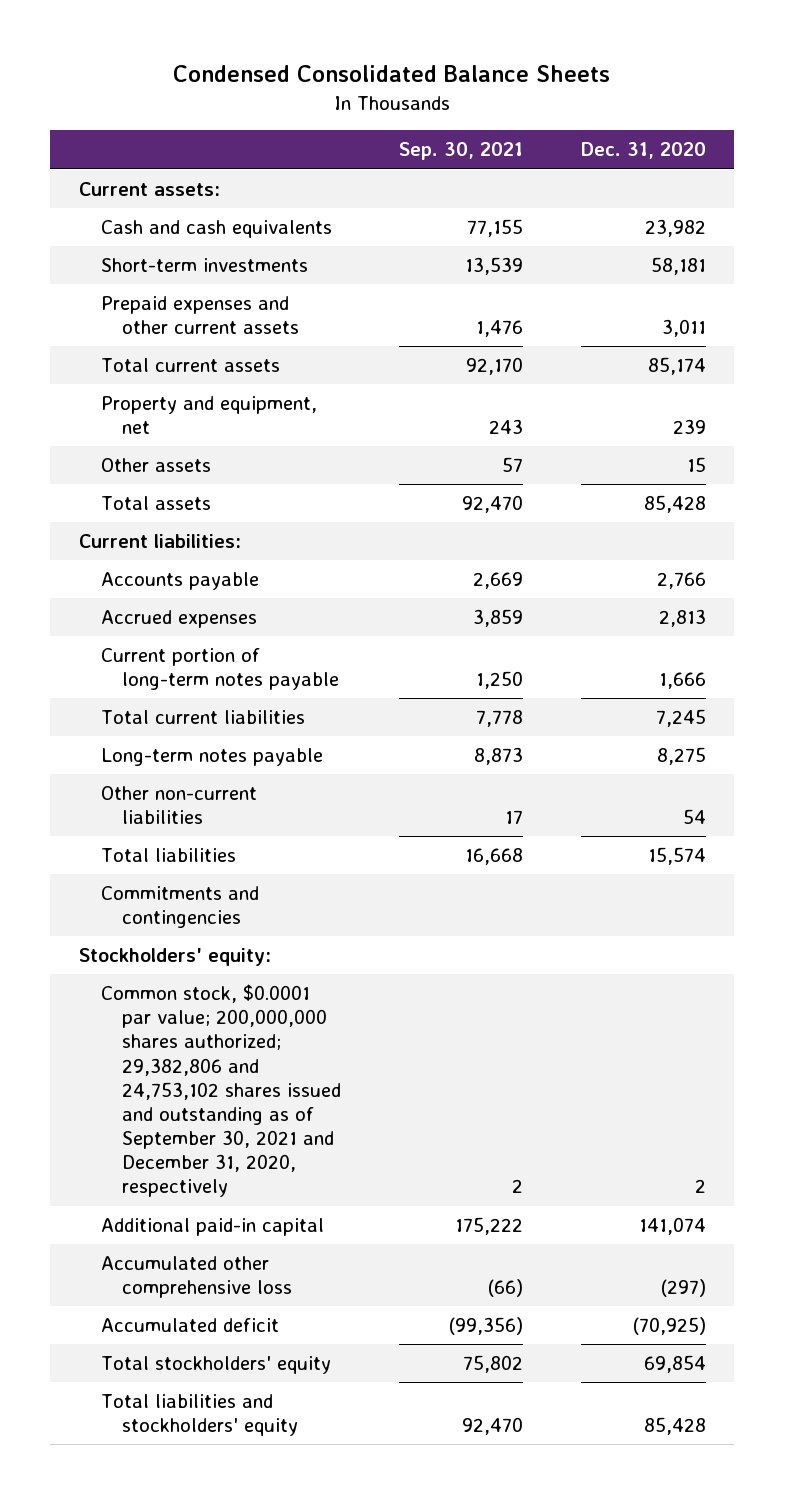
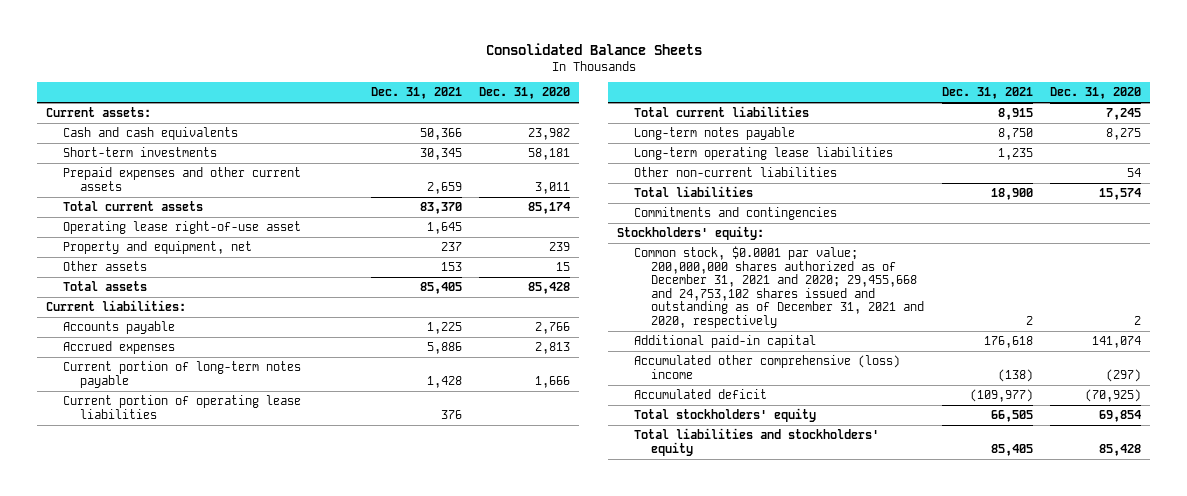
[173,65,611,83] Condensed Consolidated Balance Sheets -> [485,43,702,56] Consolidated Balance Sheets
[399,142,524,161] Sep. 30, 2021 -> none
none -> [370,87,462,100] Dec. 31, 2021
none -> [63,221,302,235] Operating lease right-of-use asset
none -> [63,395,302,419] Current portion of operating lease liabilities
none -> [633,147,893,161] Long-term operating lease liabilities
[100,984,342,1198] Common stock, $0.0001 par value; 200,000,000 shares authorized; 29,382,806 and 24,753,102 shares issued and outstanding as of September 30, 2021 and December 31, 2020, respectively -> [633,246,925,328] Common stock, $0.0001 par value; 200,000,000 shares authorized as of December 31, 2021 and 2020; 29,455,668 and 24,753,102 shares issued and outstanding as of December 31, 2021 and 2020, respectively
[100,1256,293,1299] Accumulated other comprehensive loss -> [633,355,900,379] Accumulated other comprehensive (loss) income

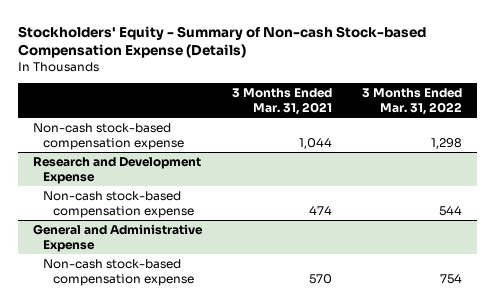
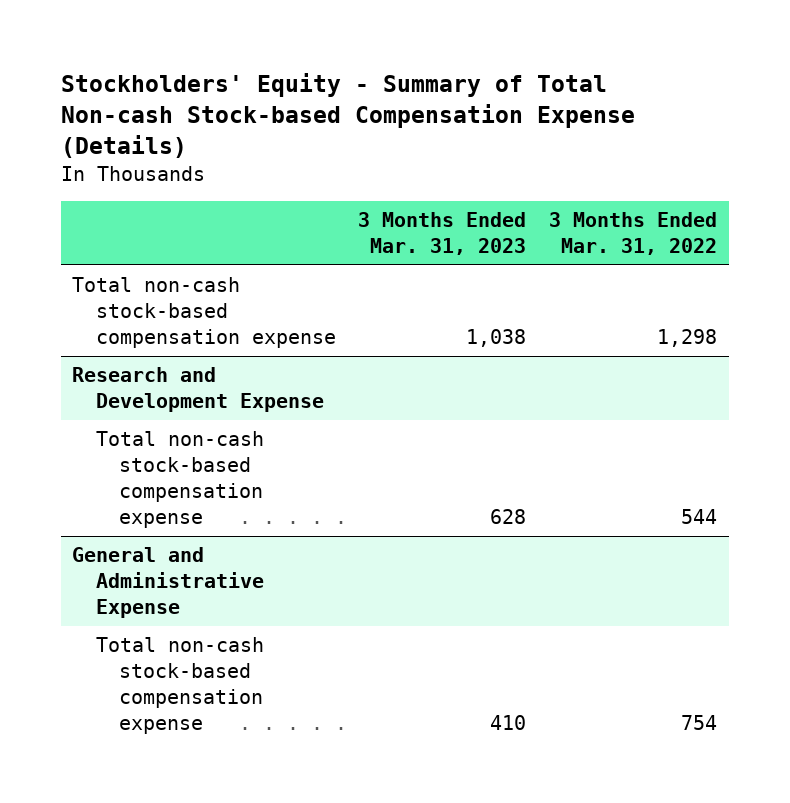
[18,25,427,58] Stockholders' Equity - Summary of Non-cash Stock-based Compensation Expense (Details) -> [60,72,635,159] Stockholders' Equity - Summary of Total Non-cash Stock-based Compensation Expense (Details)
[232,87,333,115] 3 Months Ended Mar. 31, 2021 -> none
none -> [358,212,527,256] 3 Months Ended Mar. 31, 2023
[33,123,185,151] Non-cash stock-based compensation expense -> [72,277,336,349] Total non-cash stock-based compensation expense
[43,191,195,219] Non-cash stock-based compensation expense -> [95,431,264,529] Total non-cash stock-based compensation expense
[43,259,195,287] Non-cash stock-based compensation expense -> [95,637,264,735] Total non-cash stock-based compensation expense

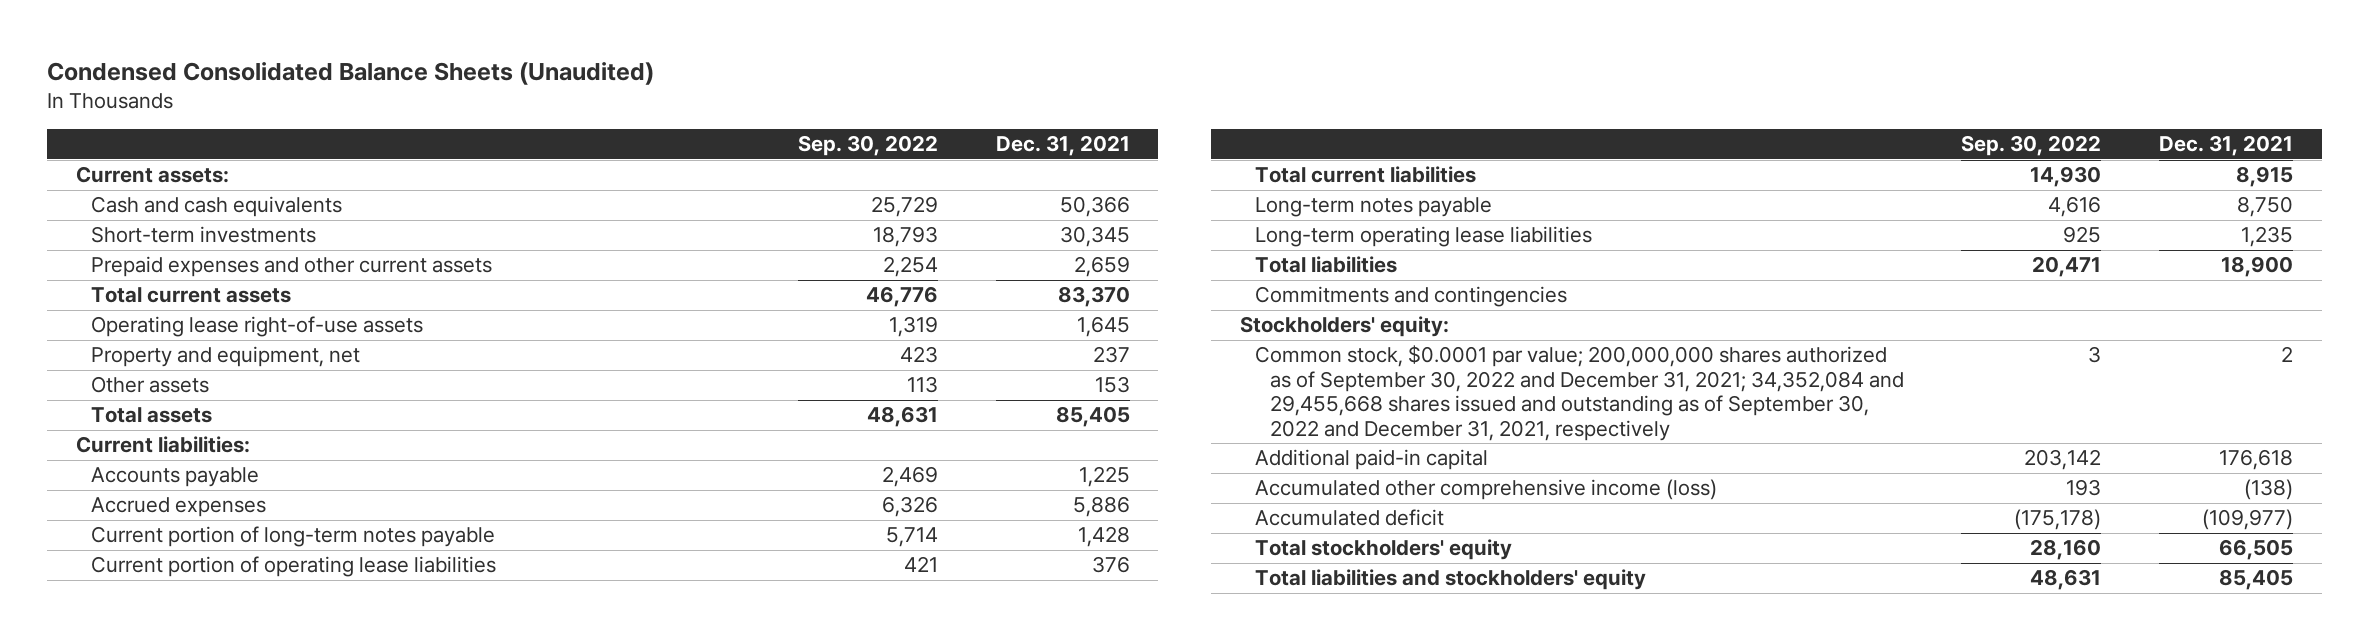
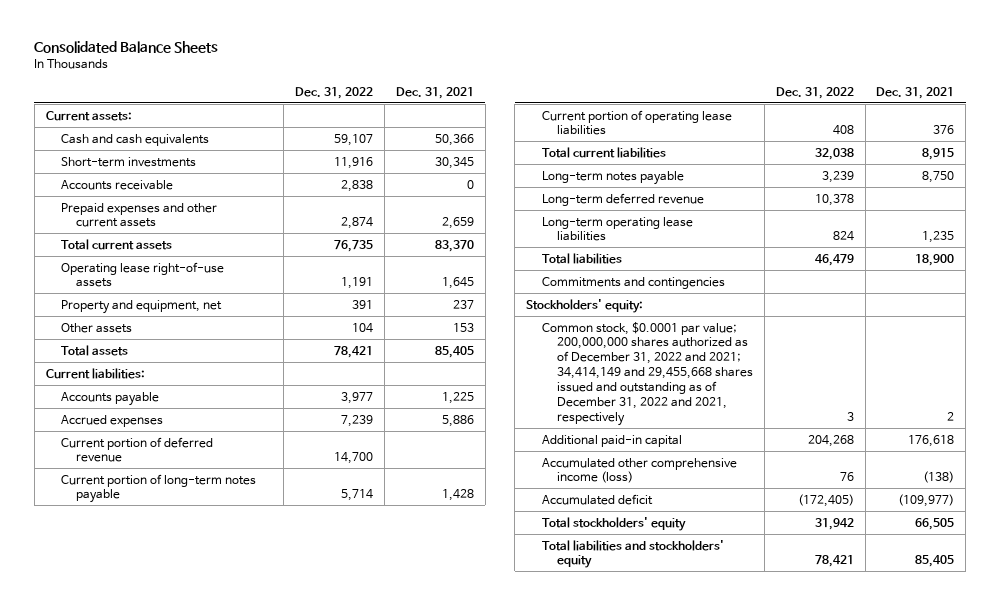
[47,61,655,85] Condensed Consolidated Balance Sheets (Unaudited) -> [34,41,219,54] Consolidated Balance Sheets
[798,135,939,157] Sep. 30, 2022 -> none
none -> [295,86,374,99] Dec. 31, 2022
none -> [61,179,174,190] Accounts receivable
none -> [61,436,214,463] Current portion of deferred revenue
none -> [541,192,704,206] Long-term deferred revenue
[1254,345,1904,441] Common stock, $0.0001 par value; 200,000,000 shares authorized as of September 30, 2022 and December 31, 2021; 34,352,084 and 29,455,668 shares issued and outstanding as of September 30, 2022 and December 31, 2021, respectively -> [541,321,753,426] Common stock, $0.0001 par value; 200,000,000 shares authorized as of December 31, 2022 and 2021; 34,414,149 and 29,455,668 shares issued and outstanding as of December 31, 2022 and 2021, respectively

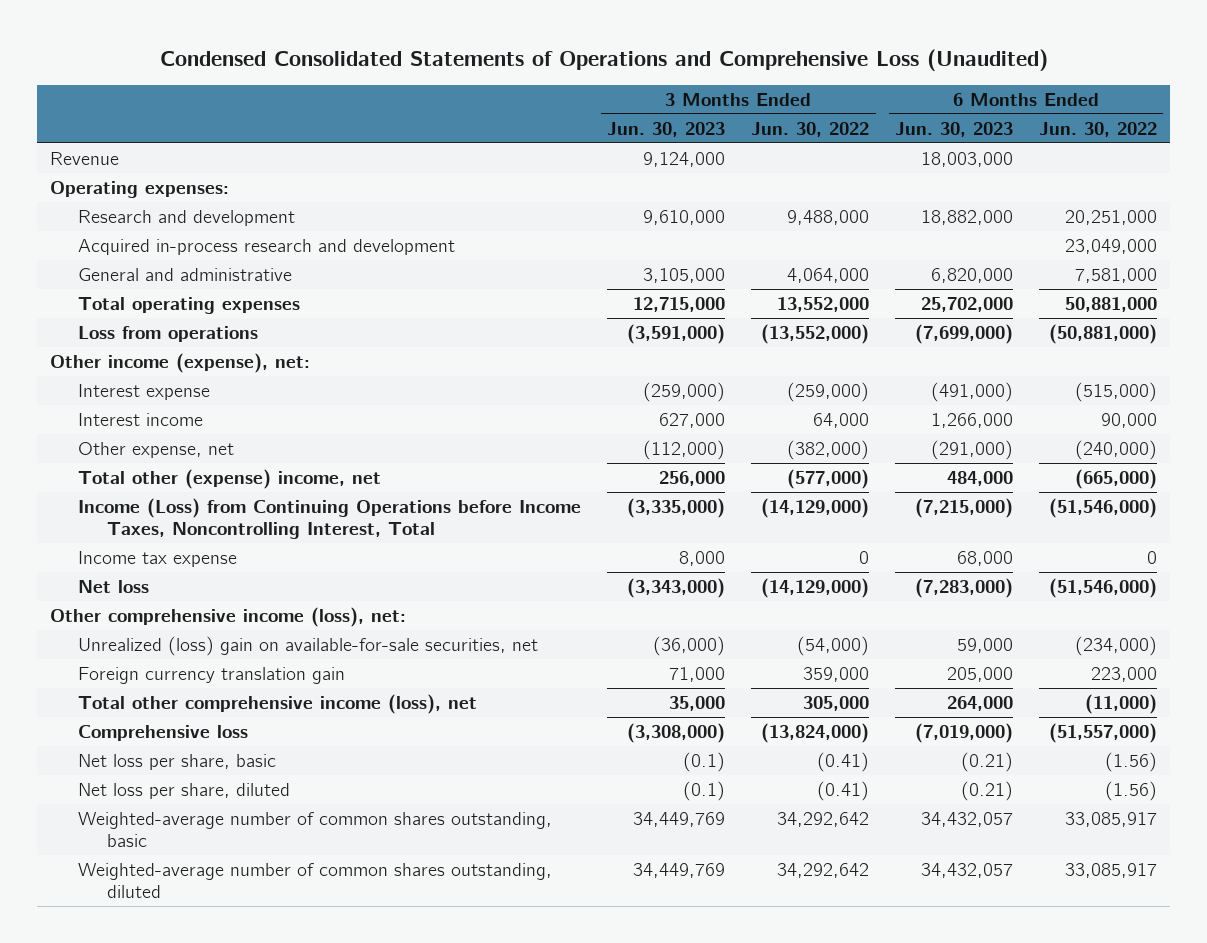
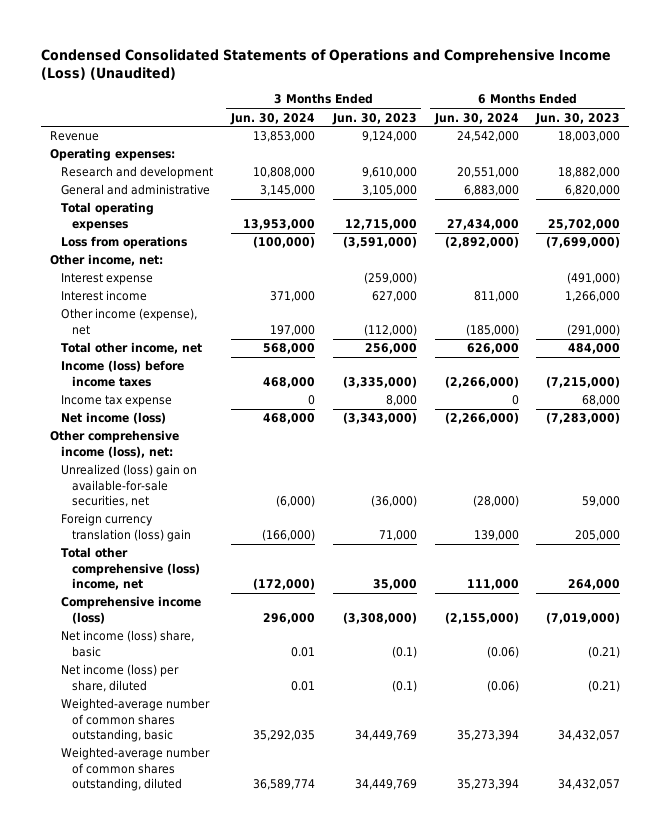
[159,49,1048,72] Condensed Consolidated Statements of Operations and Comprehensive Loss (Unaudited) -> [41,48,612,80] Condensed Consolidated Statements of Operations and Comprehensive Income (Loss) (Unaudited)
[751,121,870,137] Jun. 30, 2022 -> none
[1038,121,1157,137] Jun. 30, 2022 -> none
none -> [229,112,315,125] Jun. 30, 2024
none -> [433,112,519,125] Jun. 30, 2024
[78,238,456,255] Acquired in-process research and development -> none
[50,352,311,373] Other income (expense), net: -> [50,254,164,267] Other income, net:
[78,441,235,458] Other expense, net -> [61,308,198,335] Other income (expense), net
[78,468,382,489] Total other (expense) income, net -> [61,342,203,355] Total other income, net
[78,497,582,540] Income (Loss) from Continuing Operations before Income Taxes, Noncontrolling Interest, Total -> [61,360,185,387] Income (loss) before income taxes
[78,579,150,593] Net loss -> [61,412,167,425] Net income (loss)
[78,666,346,684] Foreign currency translation gain -> [61,513,191,542] Foreign currency translation (loss) gain
[78,693,478,714] Total other comprehensive income (loss), net -> [61,547,200,590] Total other comprehensive (loss) income, net
[78,724,249,741] Comprehensive loss -> [61,596,202,624] Comprehensive income (loss)
[78,753,277,770] Net loss per share, basic -> [61,630,195,657] Net income (loss) share, basic
[78,782,291,799] Net loss per share, diluted -> [61,664,180,692] Net income (loss) per share, diluted

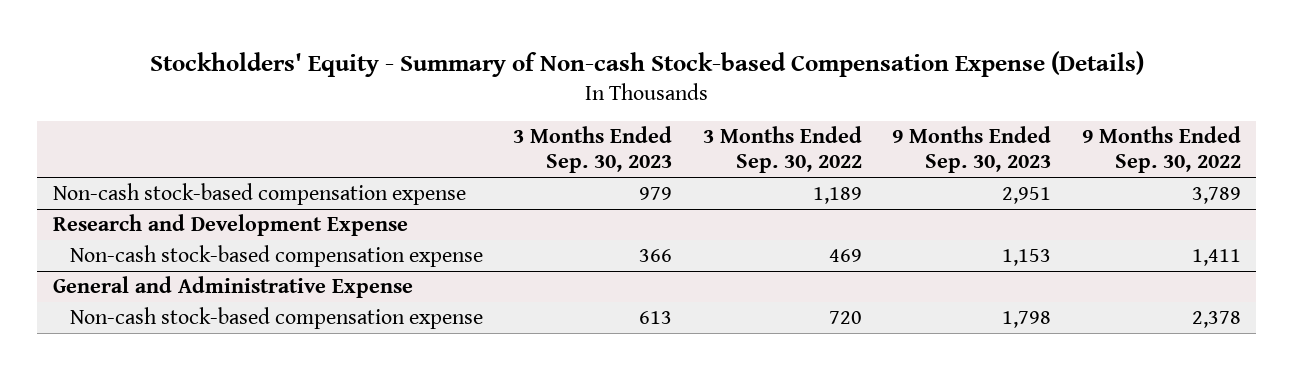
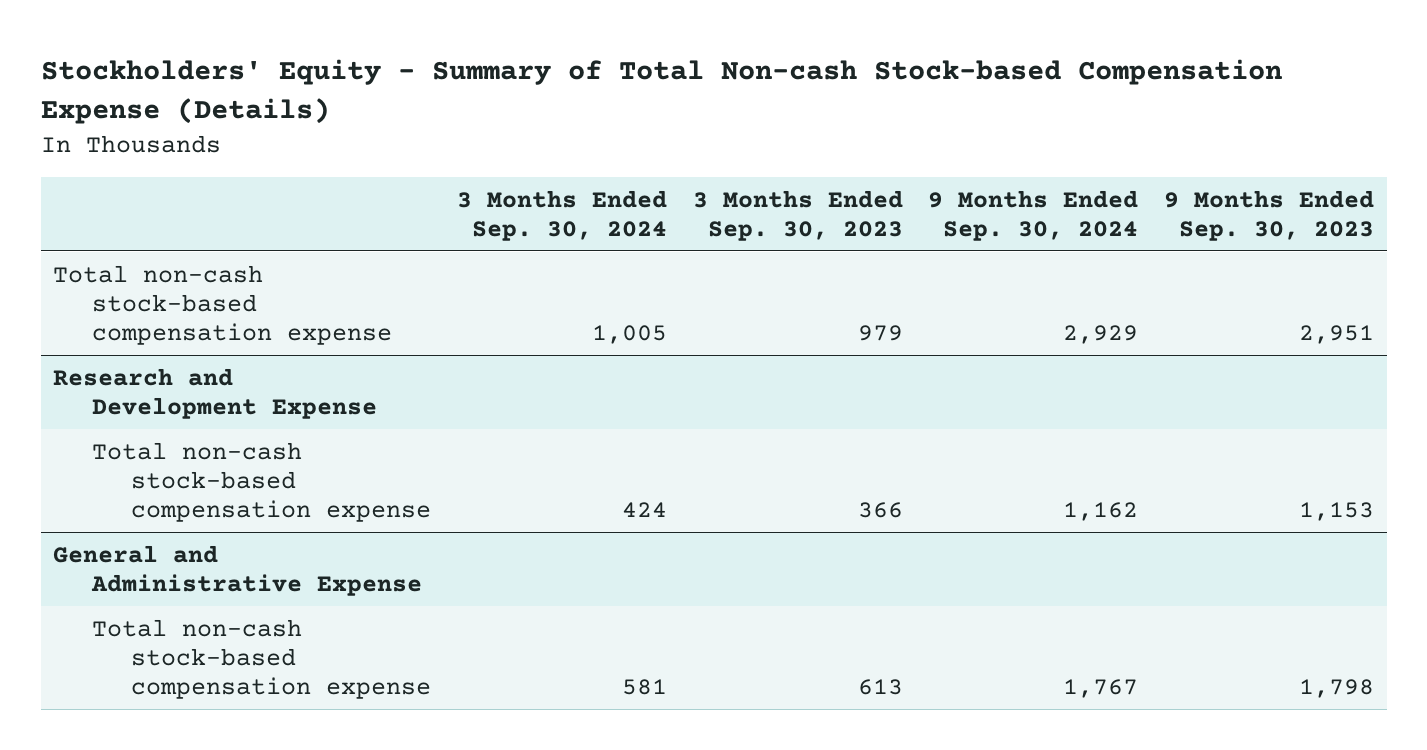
[149,50,1144,77] Stockholders' Equity - Summary of Non-cash Stock-based Compensation Expense (Details) -> [40,59,1282,125] Stockholders' Equity - Summary of Total Non-cash Stock-based Compensation Expense (Details)
[702,126,862,174] 3 Months Ended Sep. 30, 2022 -> none
[1081,126,1241,174] 9 Months Ended Sep. 30, 2022 -> none
none -> [456,189,667,241] 3 Months Ended Sep. 30, 2024
none -> [928,189,1139,241] 9 Months Ended Sep. 30, 2024
[52,183,466,206] Non-cash stock-based compensation expense -> [53,264,393,345] Total non-cash stock-based compensation expense
[69,245,483,268] Non-cash stock-based compensation expense -> [92,441,432,522] Total non-cash stock-based compensation expense
[69,307,483,330] Non-cash stock-based compensation expense -> [92,618,432,699] Total non-cash stock-based compensation expense

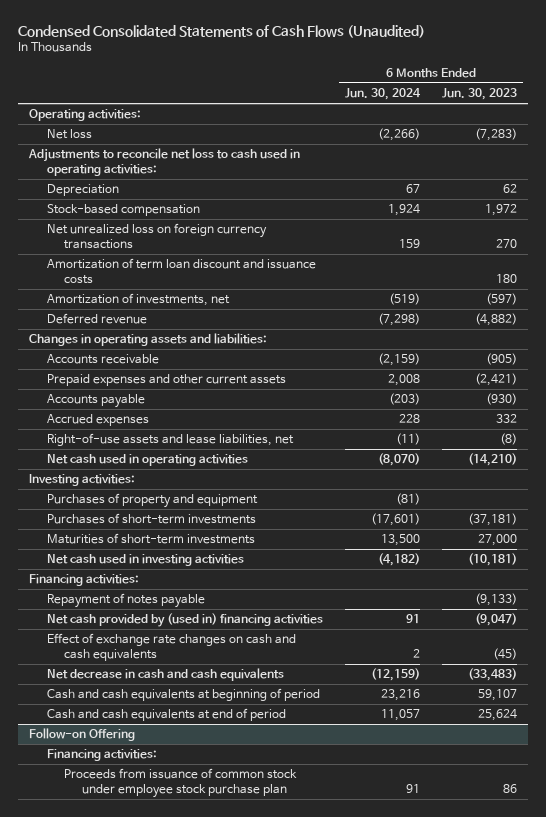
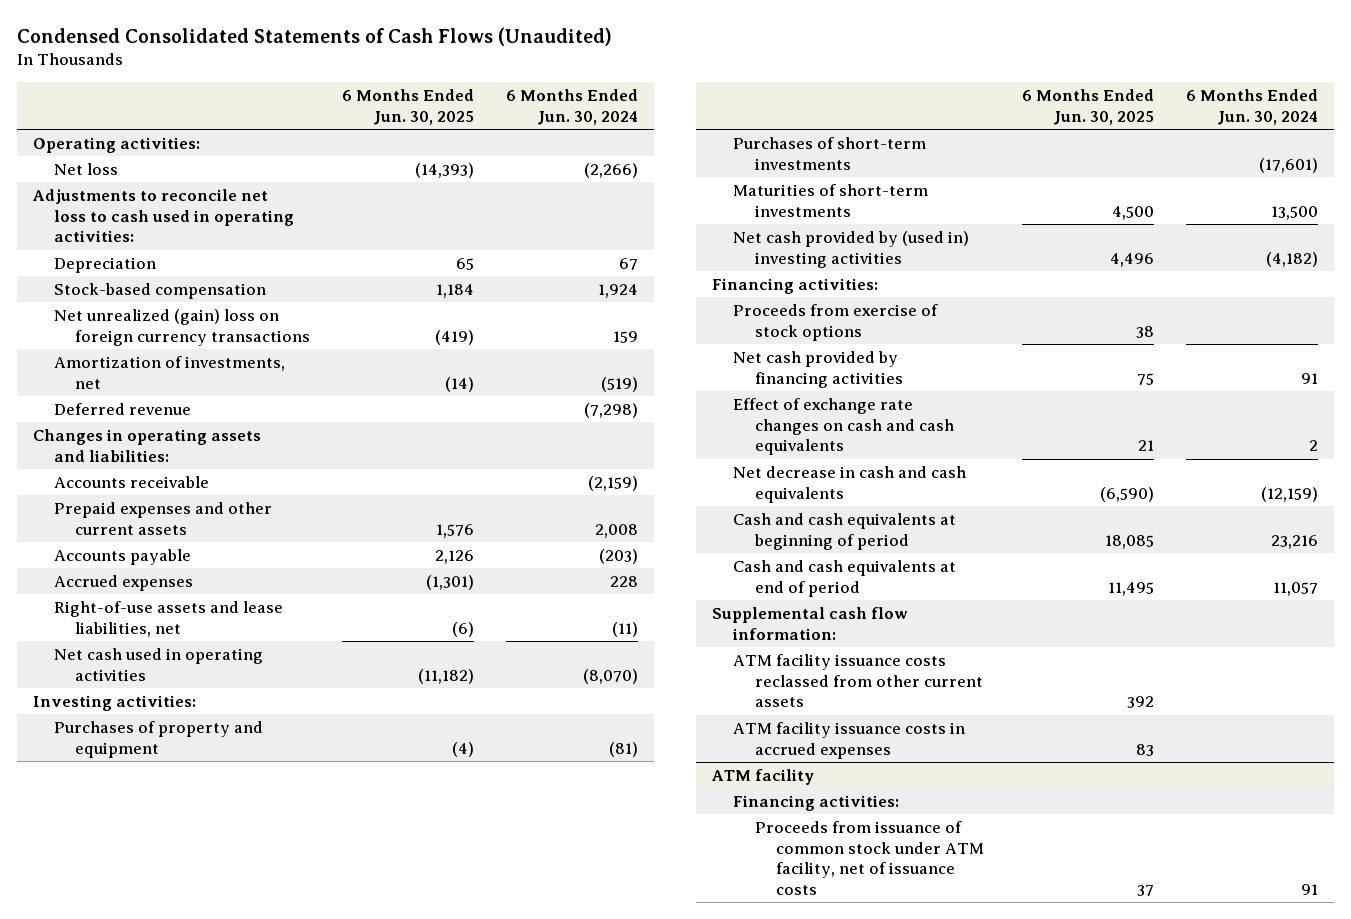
[442,88,518,101] Jun. 30, 2023 -> none
none -> [342,89,475,125] 6 Months Ended Jun. 30, 2025
[46,258,316,285] Amortization of term loan discount and issuance costs -> none
[46,223,267,250] Net unrealized loss on foreign currency transactions -> [54,309,311,346] Net unrealized (gain) loss on foreign currency transactions
[46,554,244,567] Net cash used in investing activities -> [733,231,970,268] Net cash provided by (used in) investing activities
[46,593,205,609] Repayment of notes payable -> none
none -> [733,304,939,341] Proceeds from exercise of stock options
[46,613,323,628] Net cash provided by (used in) financing activities -> [733,351,903,388] Net cash provided by financing activities
[28,728,135,742] Follow-on Offering -> none
none -> [712,607,909,640] Supplemental cash flow information:
none -> [733,654,983,708] ATM facility issuance costs reclassed from other current assets
none -> [733,722,966,759] ATM facility issuance costs in accrued expenses
none -> [712,769,815,786] ATM facility
[64,768,298,799] Proceeds from issuance of common stock under employee stock purchase plan -> [754,821,984,895] Proceeds from issuance of common stock under ATM facility, net of issuance costs

